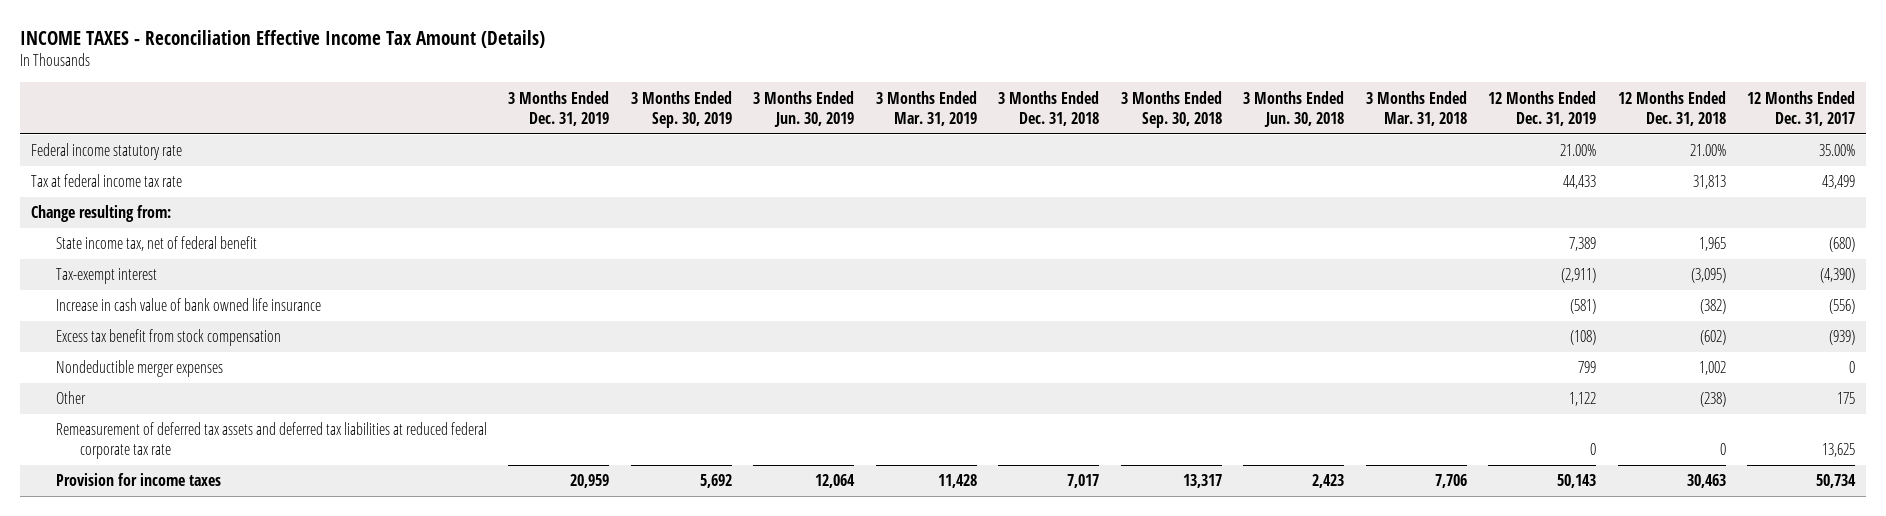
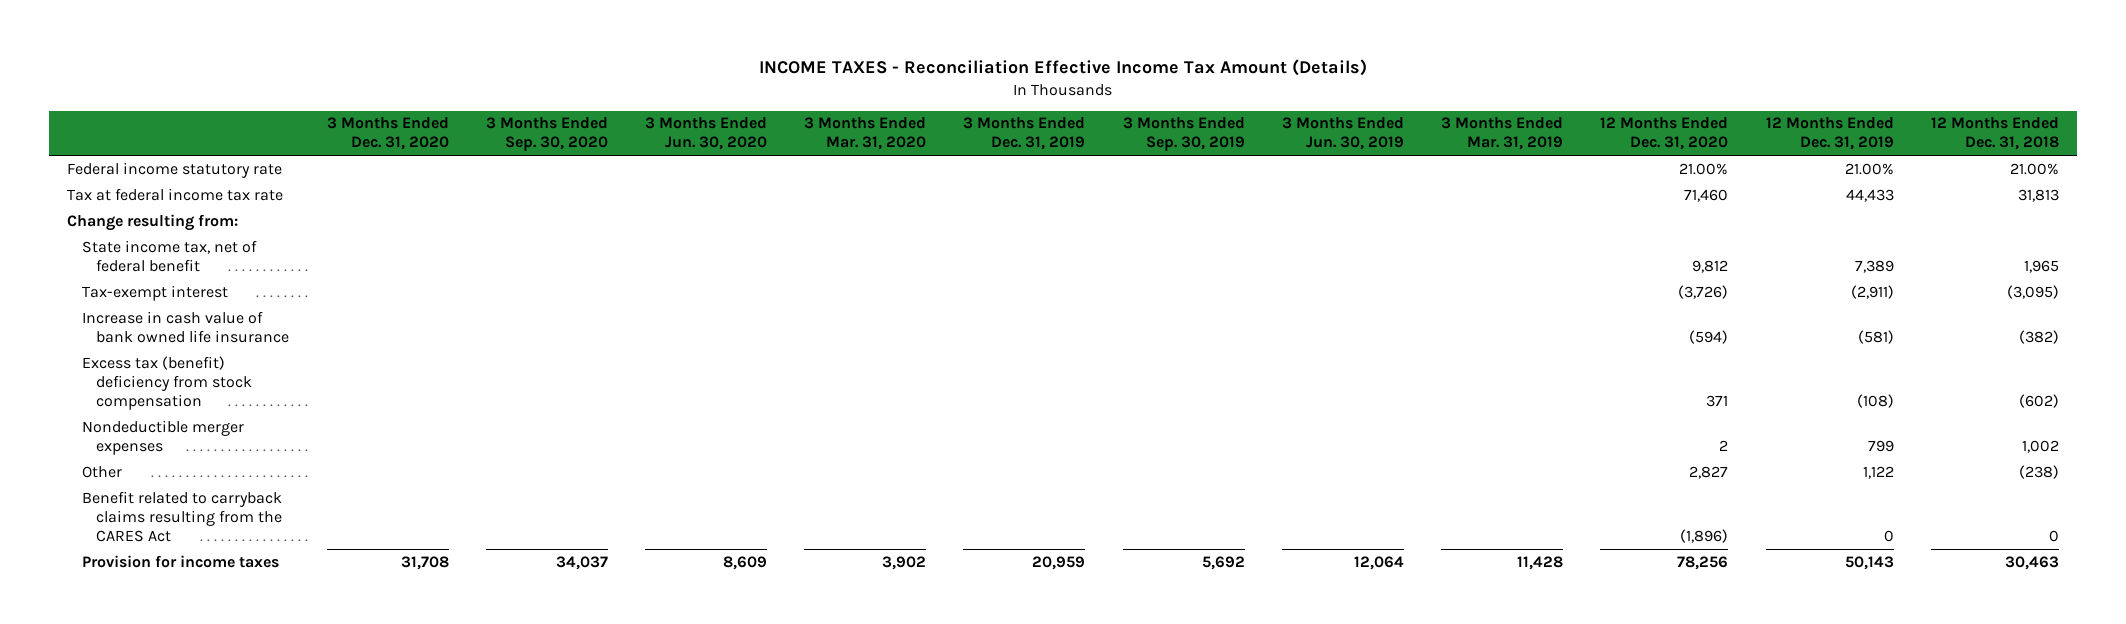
[998,90,1100,126] 3 Months Ended Dec. 31, 2018 -> none
[1120,90,1222,128] 3 Months Ended Sep. 30, 2018 -> none
[1243,90,1345,127] 3 Months Ended Jun. 30, 2018 -> none
[1365,90,1467,126] 3 Months Ended Mar. 31, 2018 -> none
[1747,90,1856,126] 12 Months Ended Dec. 31, 2017 -> none
none -> [326,117,449,151] 3 Months Ended Dec. 31, 2020
none -> [485,117,608,152] 3 Months Ended Sep. 30, 2020
none -> [645,117,768,151] 3 Months Ended Jun. 30, 2020
none -> [804,117,927,151] 3 Months Ended Mar. 31, 2020
none -> [1600,117,1729,151] 12 Months Ended Dec. 31, 2020
[55,329,281,347] Excess tax benefit from stock compensation -> [81,355,253,410] Excess tax (benefit) deficiency from stock compensation
[55,422,487,460] Remeasurement of deferred tax assets and deferred tax liabilities at reduced federal corporate tax rate -> none
none -> [81,490,283,542] Benefit related to carryback claims resulting from the CARES Act

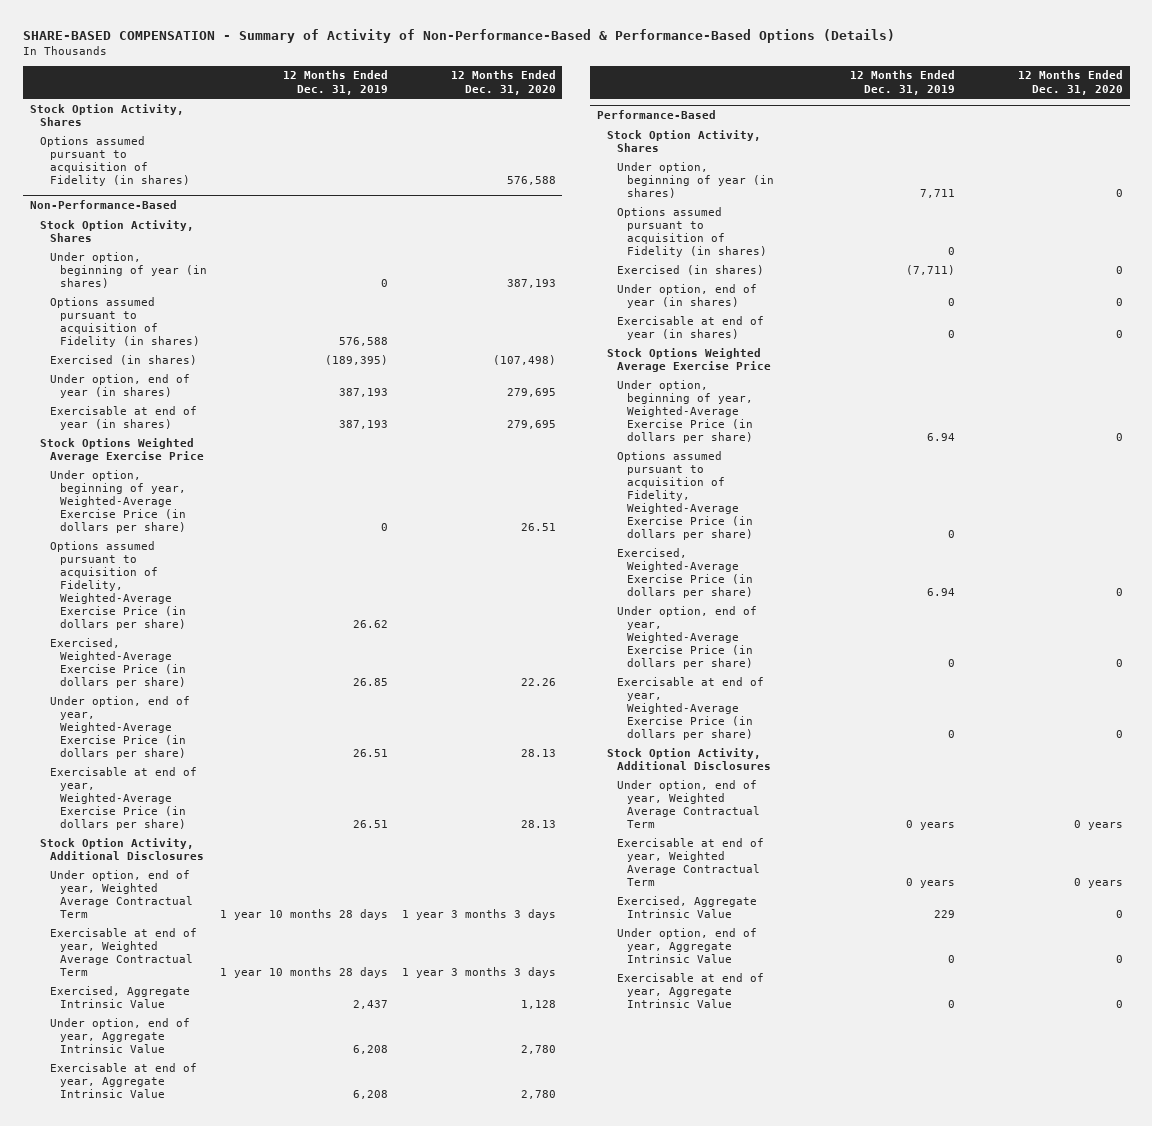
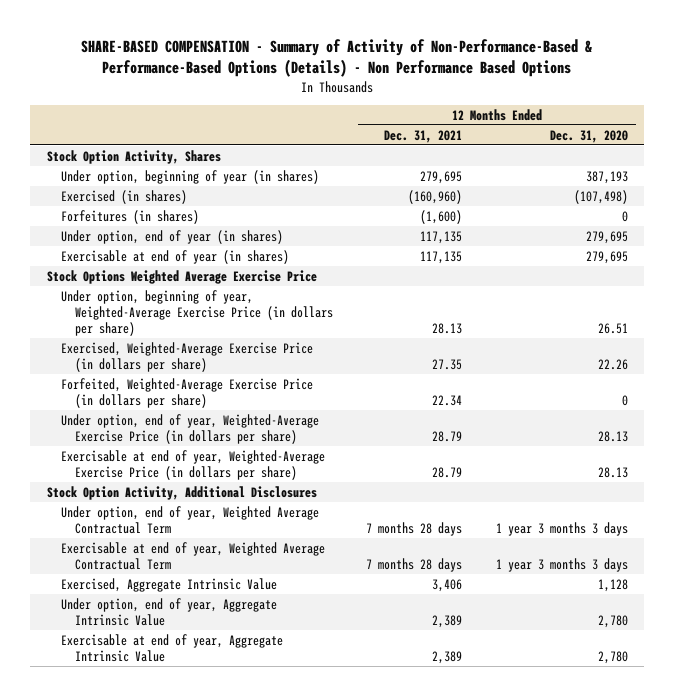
[22,28,895,43] SHARE-BASED COMPENSATION - Summary of Activity of Non-Performance-Based & Performance-Based Options (Details) -> [81,38,593,77] SHARE-BASED COMPENSATION - Summary of Activity of Non-Performance-Based & Performance-Based Options (Details) - Non Performance Based Options
[283,70,389,95] 12 Months Ended Dec. 31, 2019 -> none
none -> [384,129,463,143] Dec. 31, 2021
[39,135,190,186] Options assumed pursuant to acquisition of Fidelity (in shares) -> none
[29,200,177,210] Non-Performance-Based -> none
[39,219,194,242] Stock Option Activity, Shares -> none
[49,296,200,347] Options assumed pursuant to acquisition of Fidelity (in shares) -> none
none -> [61,209,200,224] Forfeitures (in shares)
[49,540,186,630] Options assumed pursuant to acquisition of Fidelity, Weighted-Average Exercise Price (in dollars per share) -> none
none -> [61,377,314,408] Forfeited, Weighted-Average Exercise Price (in dollars per share)
[596,110,716,120] Performance-Based -> none
[606,129,761,152] Stock Option Activity, Shares -> none
[616,161,775,198] Under option, beginning of year (in shares) -> none
[616,206,768,257] Options assumed pursuant to acquisition of Fidelity (in shares) -> none
[616,264,764,275] Exercised (in shares) -> none
[616,283,757,308] Under option, end of year (in shares) -> none
[616,315,764,340] Exercisable at end of year (in shares) -> none
[606,347,771,372] Stock Options Weighted Average Exercise Price -> none
[616,379,754,443] Under option, beginning of year, Weighted-Average Exercise Price (in dollars per share) -> none
[616,450,754,540] Options assumed pursuant to acquisition of Fidelity, Weighted-Average Exercise Price (in dollars per share) -> none
[616,547,754,598] Exercised, Weighted-Average Exercise Price (in dollars per share) -> none
[616,605,757,669] Under option, end of year, Weighted-Average Exercise Price (in dollars per share) -> none
[616,676,764,740] Exercisable at end of year, Weighted-Average Exercise Price (in dollars per share) -> none
[606,747,771,770] Stock Option Activity, Additional Disclosures -> none
[616,779,761,828] Under option, end of year, Weighted Average Contractual Term -> none
[616,837,764,886] Exercisable at end of year, Weighted Average Contractual Term -> none
[616,895,757,918] Exercised, Aggregate Intrinsic Value -> none
[616,927,757,963] Under option, end of year, Aggregate Intrinsic Value -> none
[616,972,764,1008] Exercisable at end of year, Aggregate Intrinsic Value -> none

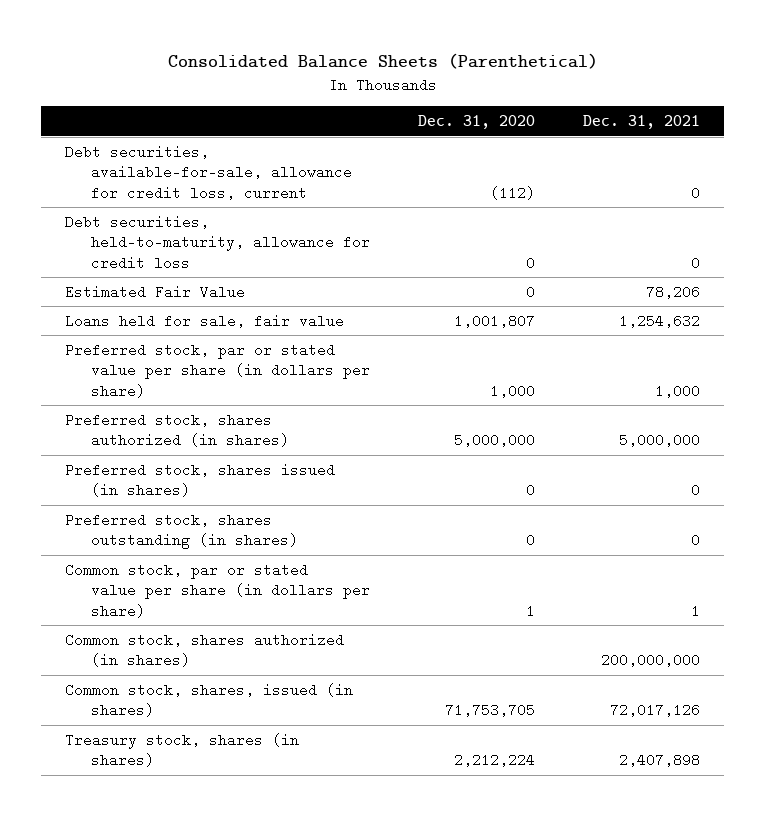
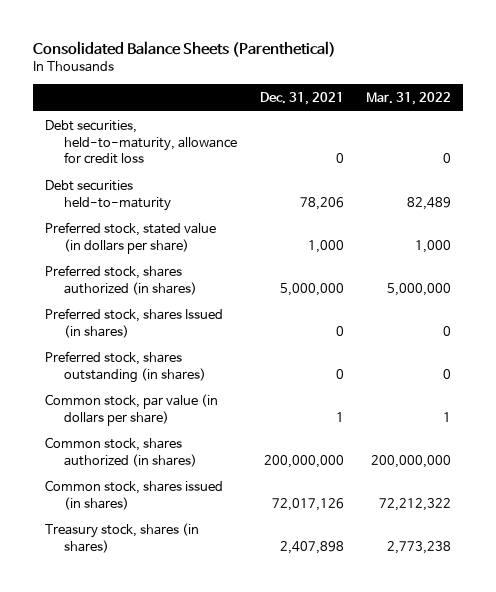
[418,115,536,130] Dec. 31, 2020 -> none
none -> [366,92,452,106] Mar. 31, 2022
[65,144,353,200] Debt securities, available-for-sale, allowance for credit loss, current -> none
[65,313,345,328] Loans held for sale, fair value -> none
[65,284,246,299] Estimated Fair Value -> [44,179,172,211] Debt securities held-to-maturity
[65,342,371,398] Preferred stock, par or stated value per share (in dollars per share) -> [44,221,216,254] Preferred stock, stated value (in dollars per share)
[65,462,336,498] Preferred stock, shares issued (in shares) -> [44,307,223,338] Preferred stock, shares Issued (in shares)
[65,562,371,618] Common stock, par or stated value per share (in dollars per share) -> [44,393,218,426] Common stock, par value (in dollars per share)
[65,682,354,718] Common stock, shares, issued (in shares) -> [44,479,223,510] Common stock, shares issued (in shares)

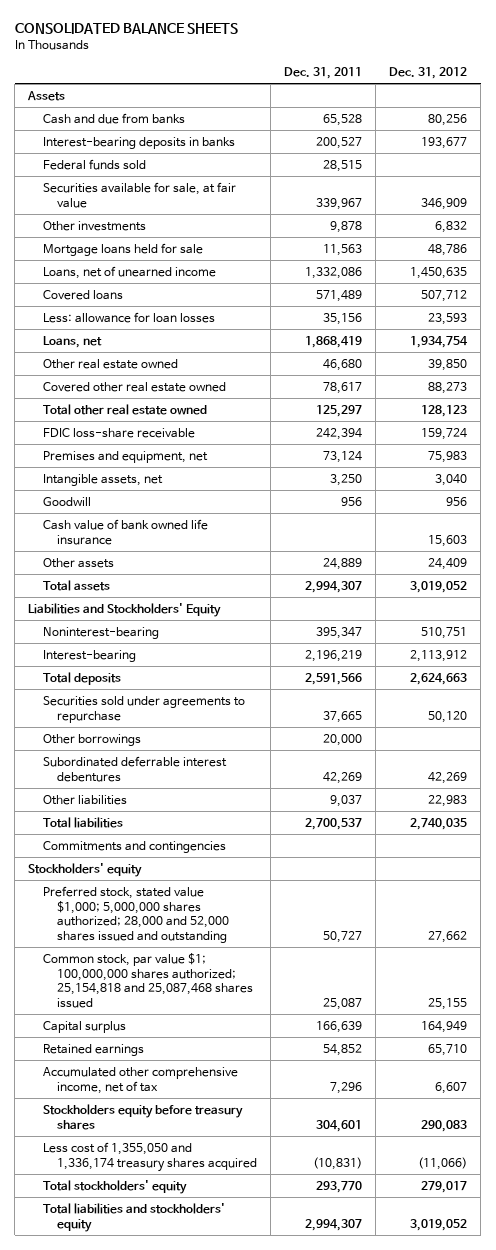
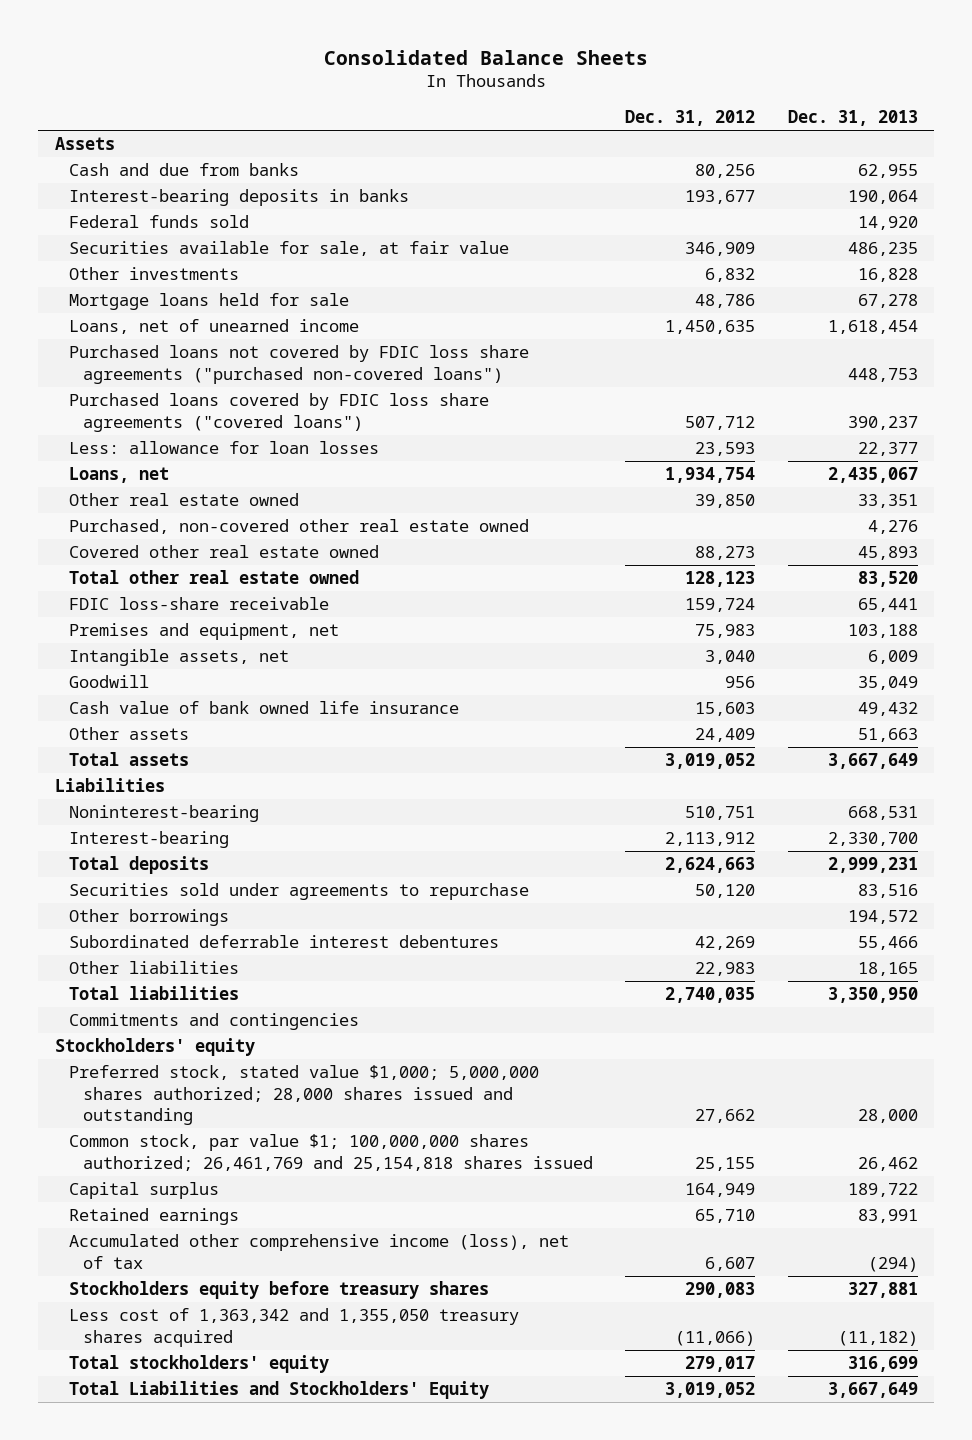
[14,22,238,34] CONSOLIDATED BALANCE SHEETS -> [324,49,649,65] Consolidated Balance Sheets
[284,67,363,80] Dec. 31, 2011 -> none
none -> [787,110,918,127] Dec. 31, 2013
none -> [68,345,529,384] Purchased loans not covered by FDIC loss share agreements ("purchased non-covered loans")
[42,289,123,300] Covered loans -> [68,393,489,432] Purchased loans covered by FDIC loss share agreements ("covered loans")
none -> [68,519,529,535] Purchased, non-covered other real estate owned
[28,602,222,617] Liabilities and Stockholders' Equity -> none
none -> [54,778,165,793] Liabilities
[42,885,230,944] Preferred stock, stated value $1,000; 5,000,000 shares authorized; 28,000 and 52,000 shares issued and outstanding -> [68,1065,539,1126] Preferred stock, stated value $1,000; 5,000,000 shares authorized; 28,000 shares issued and outstanding
[42,952,254,1009] Common stock, par value $1; 100,000,000 shares authorized; 25,154,818 and 25,087,468 shares issued -> [68,1134,593,1171] Common stock, par value $1; 100,000,000 shares authorized; 26,461,769 and 25,154,818 shares issued
[42,1066,238,1094] Accumulated other comprehensive income, net of tax -> [68,1234,569,1269] Accumulated other comprehensive income (loss), net of tax
[42,1141,258,1172] Less cost of 1,355,050 and 1,336,174 treasury shares acquired -> [68,1308,519,1347] Less cost of 1,363,342 and 1,355,050 treasury shares acquired
[42,1202,225,1232] Total liabilities and stockholders' equity -> [68,1381,489,1400] Total Liabilities and Stockholders' Equity

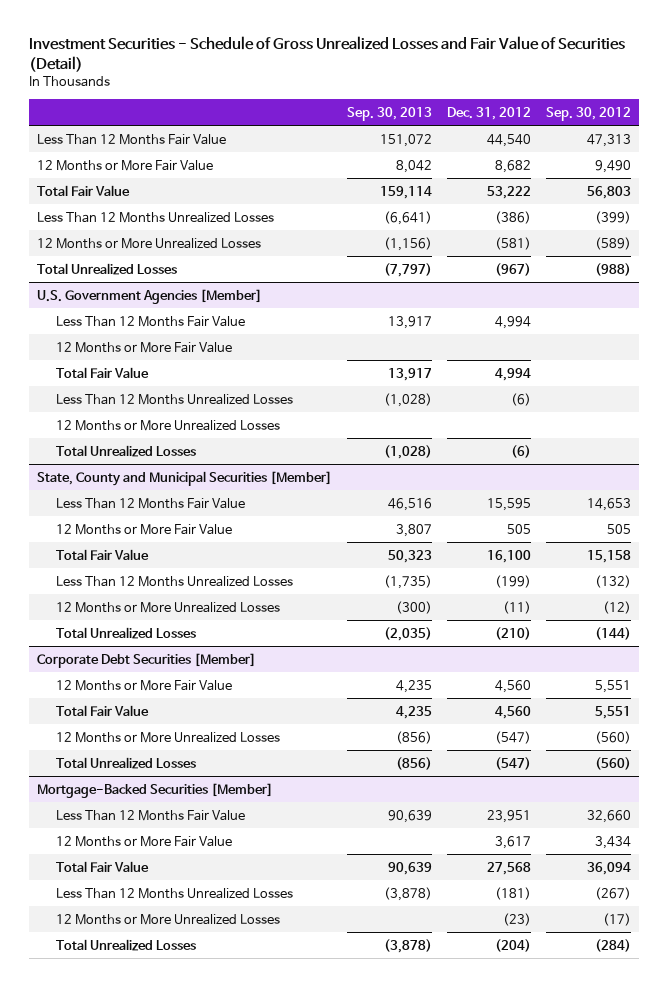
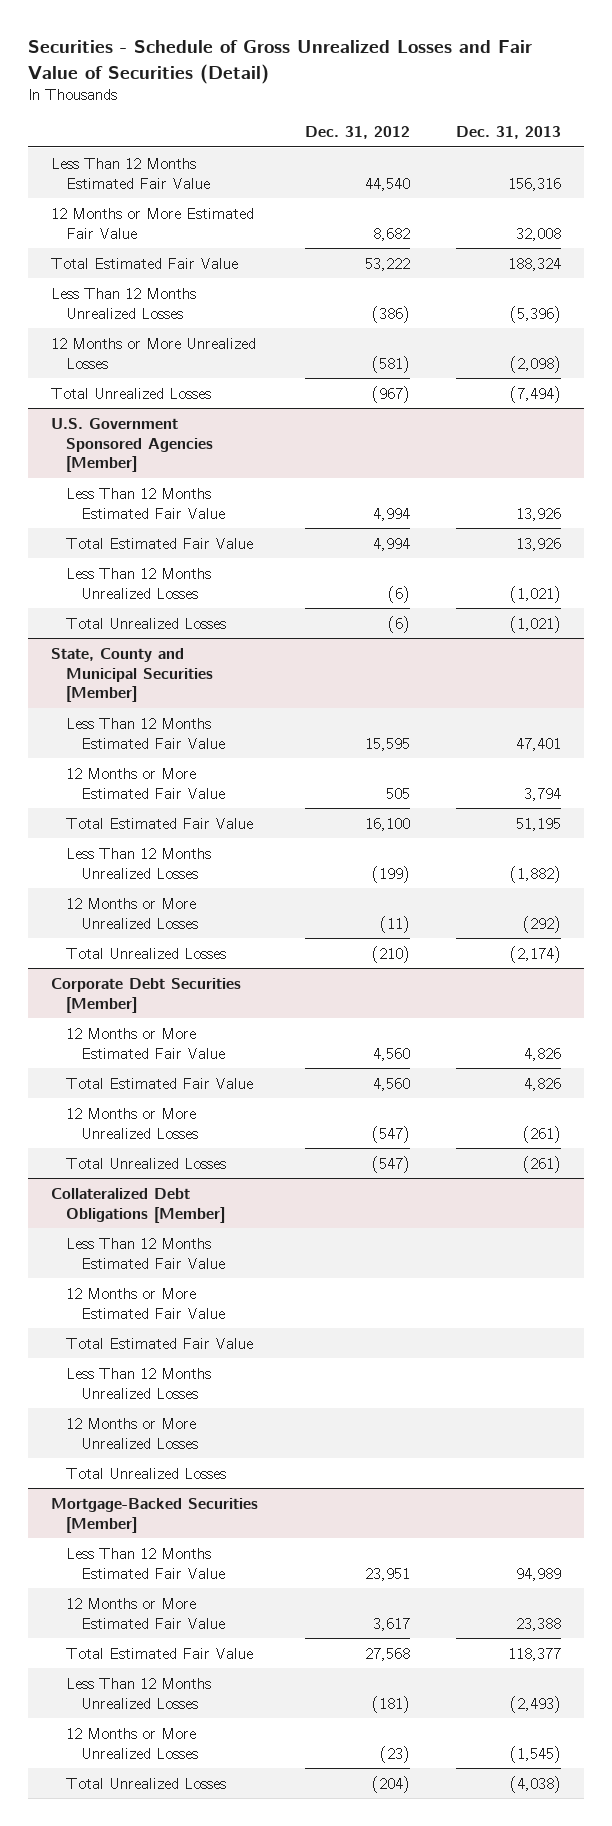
[29,36,626,73] Investment Securities - Schedule of Gross Unrealized Losses and Fair Value of Securities (Detail) -> [28,40,533,84] Securities - Schedule of Gross Unrealized Losses and Fair Value of Securities (Detail)
[346,106,432,121] Sep. 30, 2013 -> none
[546,106,632,121] Sep. 30, 2012 -> none
none -> [456,126,562,140] Dec. 31, 2013
[36,133,226,145] Less Than 12 Months Fair Value -> [51,157,210,189] Less Than 12 Months Estimated Fair Value
[36,159,213,171] 12 Months or More Fair Value -> [51,207,255,239] 12 Months or More Estimated Fair Value
[36,184,130,196] Total Fair Value -> [51,257,239,269] Total Estimated Fair Value
[56,341,233,353] 12 Months or More Fair Value -> none
[36,288,262,304] U.S. Government Agencies [Member] -> [51,417,213,473] U.S. Government Sponsored Agencies [Member]
[56,315,246,327] Less Than 12 Months Fair Value -> [65,487,225,519] Less Than 12 Months Estimated Fair Value
[56,366,150,378] Total Fair Value -> [65,537,253,549] Total Estimated Fair Value
[56,419,281,431] 12 Months or More Unrealized Losses -> none
[56,497,246,509] Less Than 12 Months Fair Value -> [65,717,225,749] Less Than 12 Months Estimated Fair Value
[56,523,233,535] 12 Months or More Fair Value -> [65,767,225,799] 12 Months or More Estimated Fair Value
[56,548,150,560] Total Fair Value -> [65,817,253,829] Total Estimated Fair Value
[56,679,233,691] 12 Months or More Fair Value -> [65,1027,225,1059] 12 Months or More Estimated Fair Value
[56,704,150,716] Total Fair Value -> [65,1077,253,1089] Total Estimated Fair Value
none -> [51,1187,225,1223] Collateralized Debt Obligations [Member]
none -> [65,1237,225,1269] Less Than 12 Months Estimated Fair Value
none -> [65,1287,225,1319] 12 Months or More Estimated Fair Value
none -> [65,1337,253,1349] Total Estimated Fair Value
none -> [65,1367,211,1399] Less Than 12 Months Unrealized Losses
none -> [65,1417,198,1449] 12 Months or More Unrealized Losses
none -> [65,1467,226,1479] Total Unrealized Losses
[56,809,246,821] Less Than 12 Months Fair Value -> [65,1547,225,1579] Less Than 12 Months Estimated Fair Value
[56,835,233,847] 12 Months or More Fair Value -> [65,1597,225,1629] 12 Months or More Estimated Fair Value
[56,860,150,872] Total Fair Value -> [65,1647,253,1659] Total Estimated Fair Value

